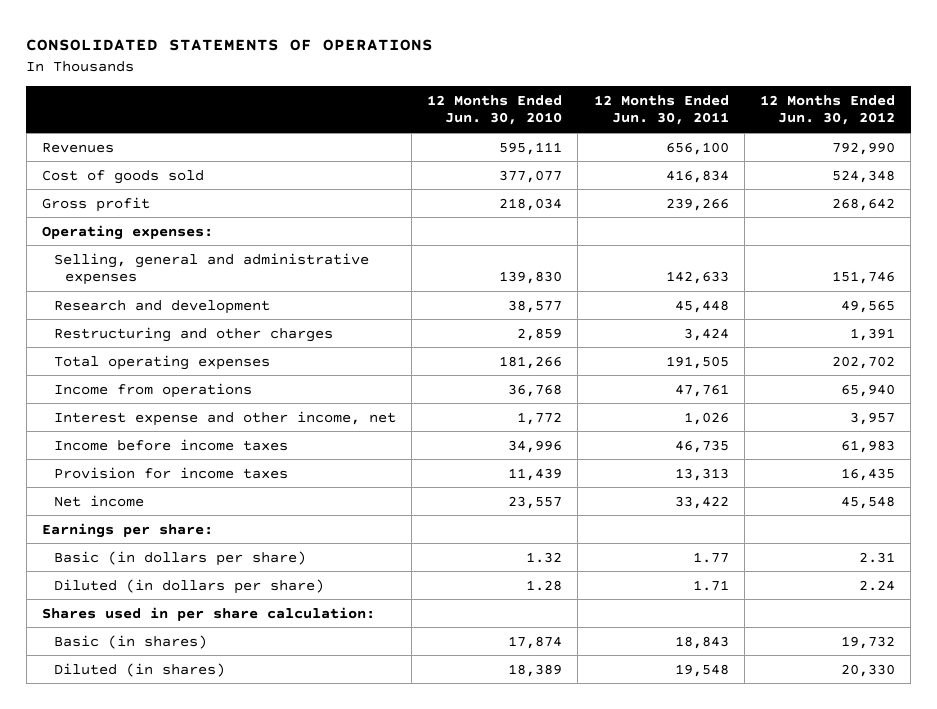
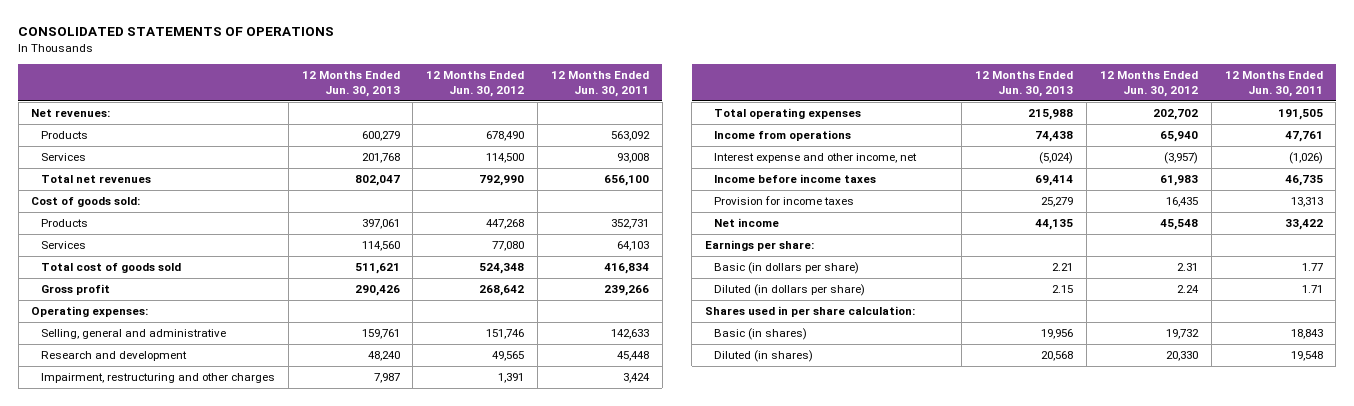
[427,94,563,126] 12 Months Ended Jun. 30, 2010 -> none
none -> [301,70,400,97] 12 Months Ended Jun. 30, 2013
none -> [31,109,111,118] Net revenues:
none -> [40,131,88,140] Products
none -> [40,153,86,162] Services
[41,142,114,153] Revenues -> [40,175,151,184] Total net revenues
none -> [31,197,141,208] Cost of goods sold:
none -> [40,219,88,228] Products
none -> [40,241,86,250] Services
[41,169,204,184] Cost of goods sold -> [40,263,181,274] Total cost of goods sold
[53,252,369,286] Selling, general and administrative expenses -> [40,329,226,340] Selling, general and administrative
[53,326,333,342] Restructuring and other charges -> [40,373,275,384] Impairment, restructuring and other charges
[683,411,729,425] 1,026 -> [1288,152,1323,165] (1,026)
[850,411,896,425] 3,957 -> [1163,152,1198,165] (3,957)

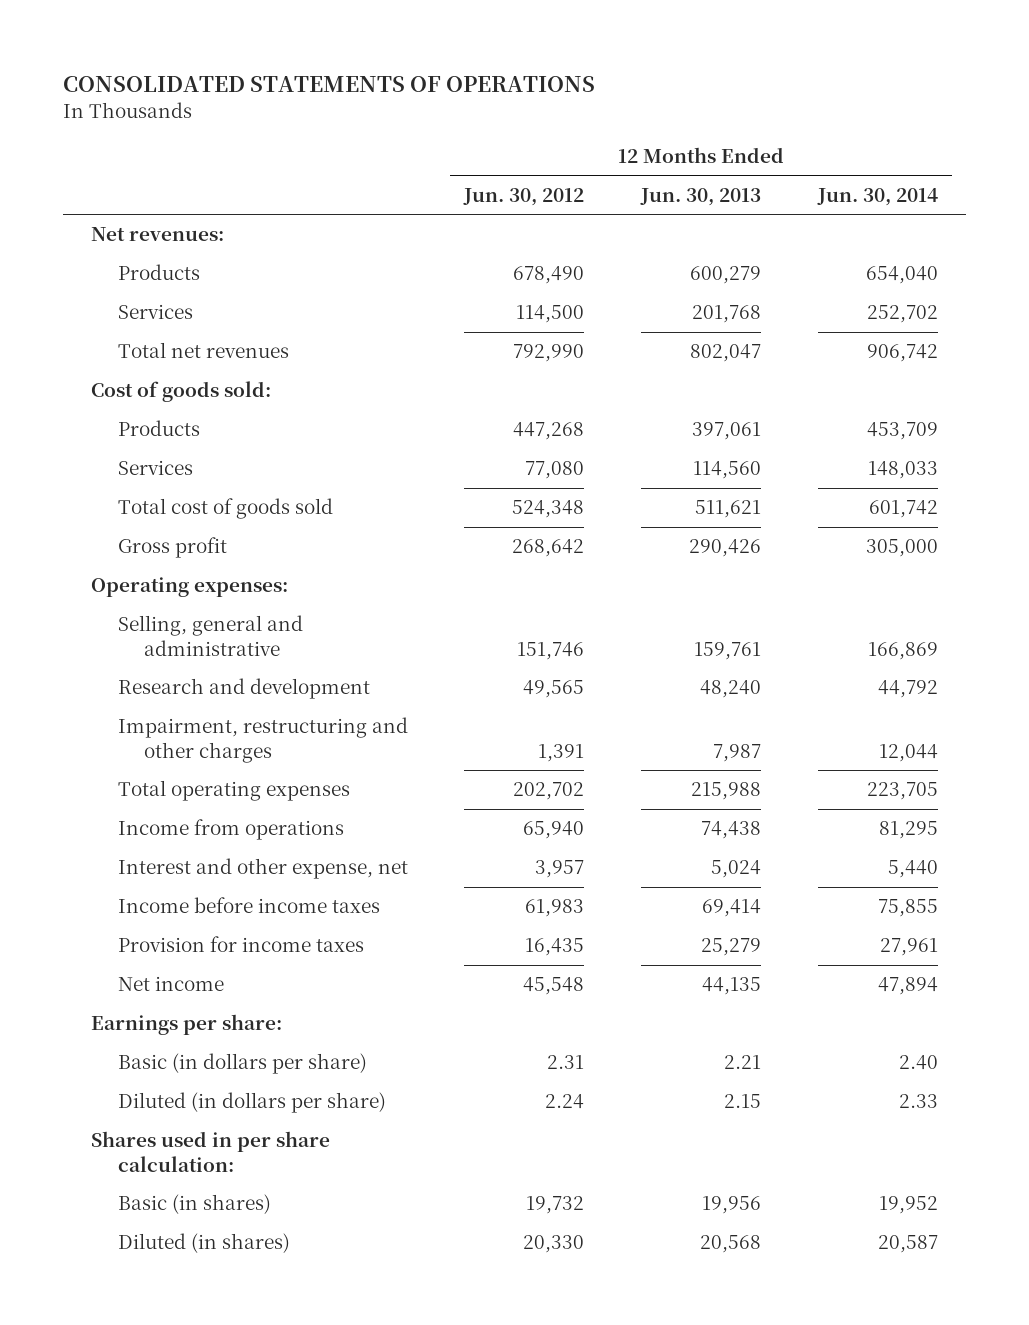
[551,70,650,97] 12 Months Ended Jun. 30, 2011 -> none
none -> [816,187,938,206] Jun. 30, 2014
[714,153,918,164] Interest expense and other income, net -> [117,858,408,880] Interest and other expense, net
[1039,152,1074,165] (5,024) -> [710,860,761,879] 5,024
[1163,152,1198,165] (3,957) -> [535,860,585,879] 3,957

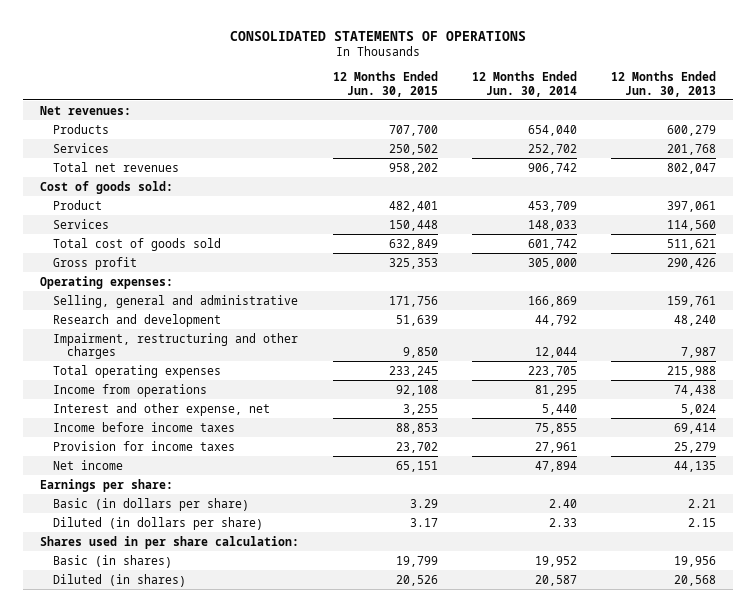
[463,187,585,206] Jun. 30, 2012 -> none
none -> [332,71,438,97] 12 Months Ended Jun. 30, 2015
[117,420,200,437] Products -> [53,199,103,210] Product

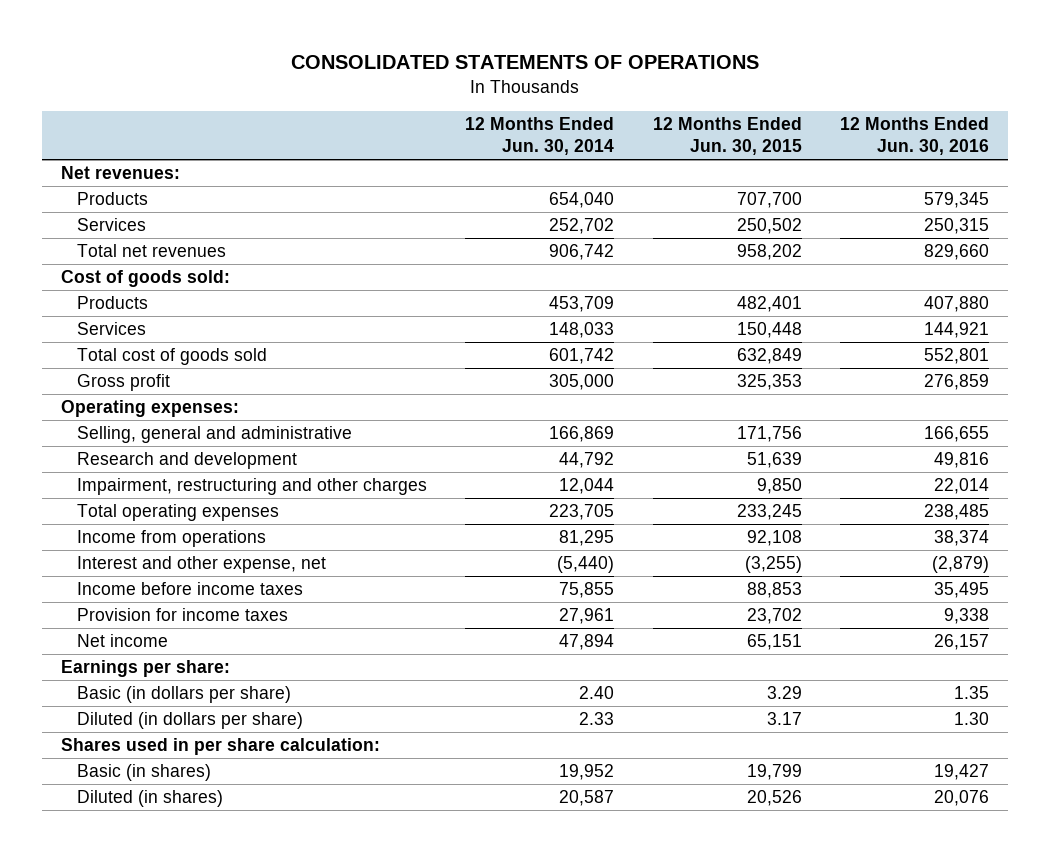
[610,71,716,97] 12 Months Ended Jun. 30, 2013 -> none
none -> [840,116,990,156] 12 Months Ended Jun. 30, 2016
[53,199,103,210] Product -> [76,296,148,310] Products
[402,403,438,415] 3,255 -> [744,556,802,574] (3,255)
[541,403,577,415] 5,440 -> [557,556,615,574] (5,440)

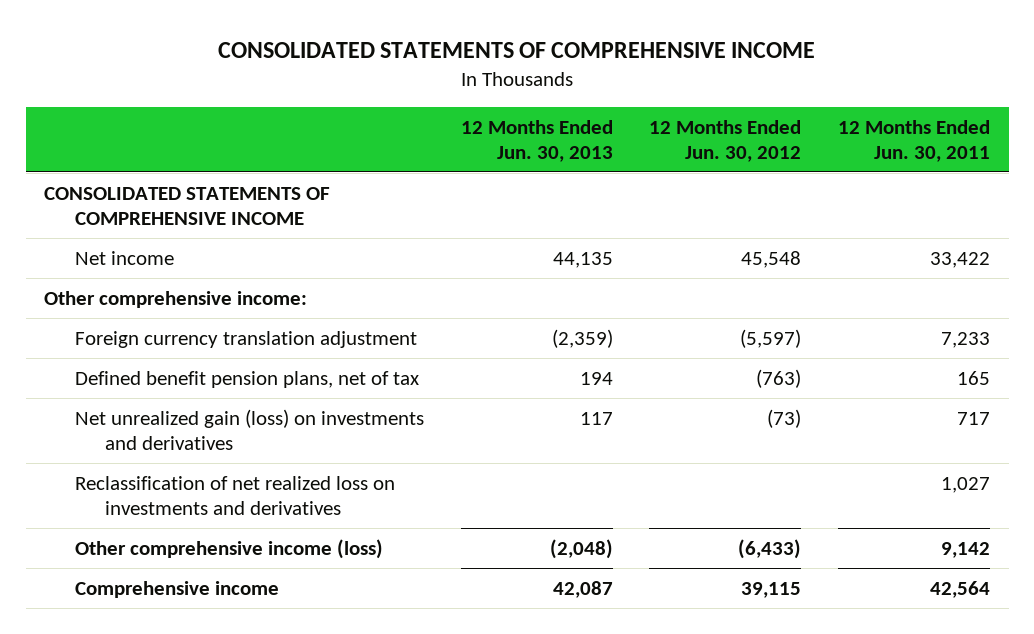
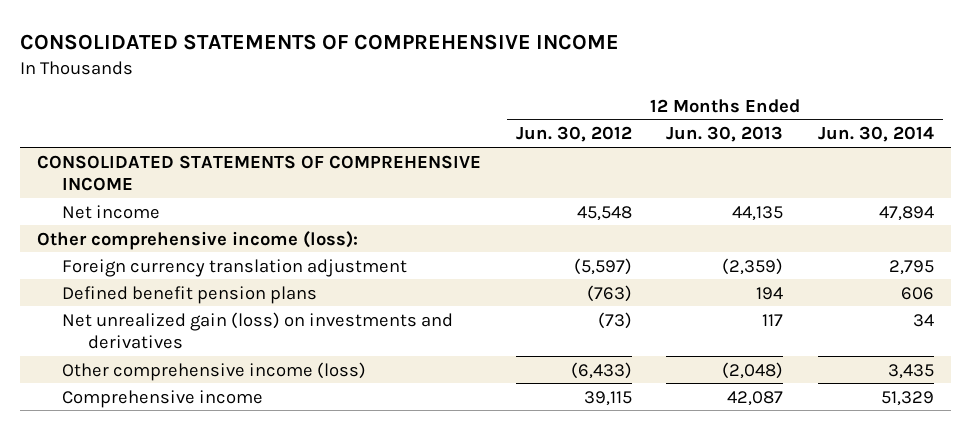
[838,119,991,162] 12 Months Ended Jun. 30, 2011 -> none
none -> [817,126,934,143] Jun. 30, 2014
[44,290,308,308] Other comprehensive income: -> [36,230,358,250] Other comprehensive income (loss):
[74,370,419,388] Defined benefit pension plans, net of tax -> [62,285,318,304] Defined benefit pension plans
[74,475,395,515] Reclassification of net realized loss on investments and derivatives -> none

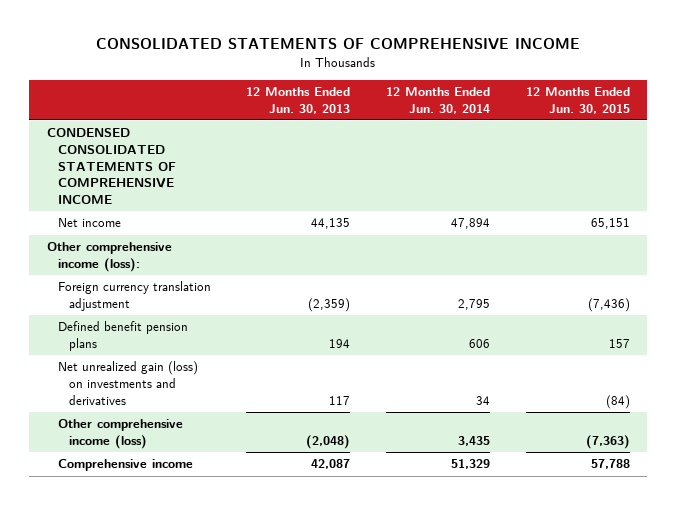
[515,126,632,143] Jun. 30, 2012 -> none
none -> [525,87,630,114] 12 Months Ended Jun. 30, 2015
[36,154,481,192] CONSOLIDATED STATEMENTS OF COMPREHENSIVE INCOME -> [46,128,176,204] CONDENSED CONSOLIDATED STATEMENTS OF COMPREHENSIVE INCOME

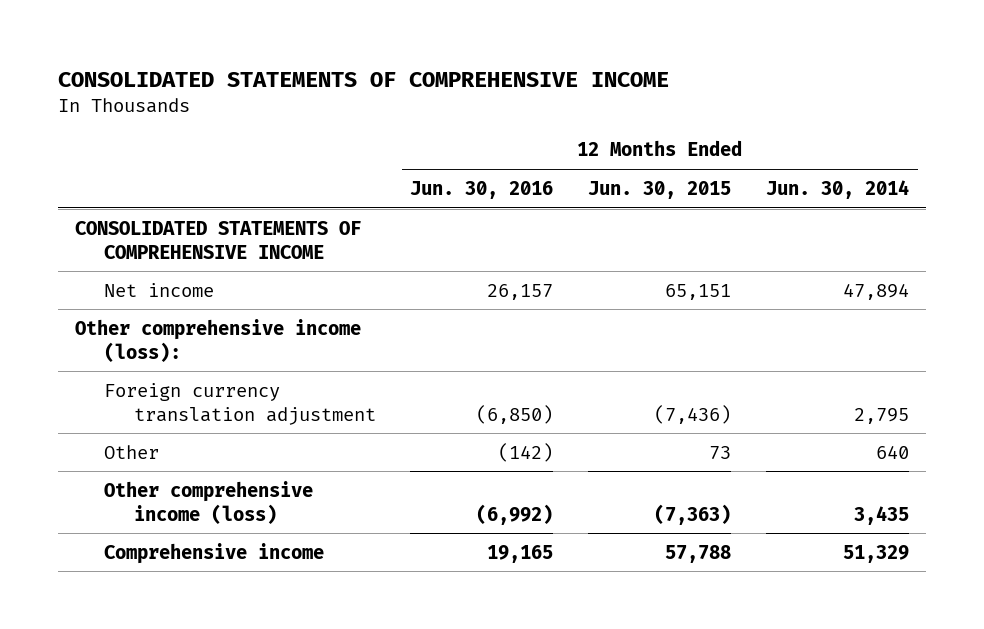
[246,87,351,114] 12 Months Ended Jun. 30, 2013 -> none
none -> [410,180,554,199] Jun. 30, 2016
[46,128,176,204] CONDENSED CONSOLIDATED STATEMENTS OF COMPREHENSIVE INCOME -> [75,220,362,259] CONSOLIDATED STATEMENTS OF COMPREHENSIVE INCOME
[57,321,188,351] Defined benefit pension plans -> none
[57,361,198,405] Net unrealized gain (loss) on investments and derivatives -> none
none -> [104,444,160,459] Other

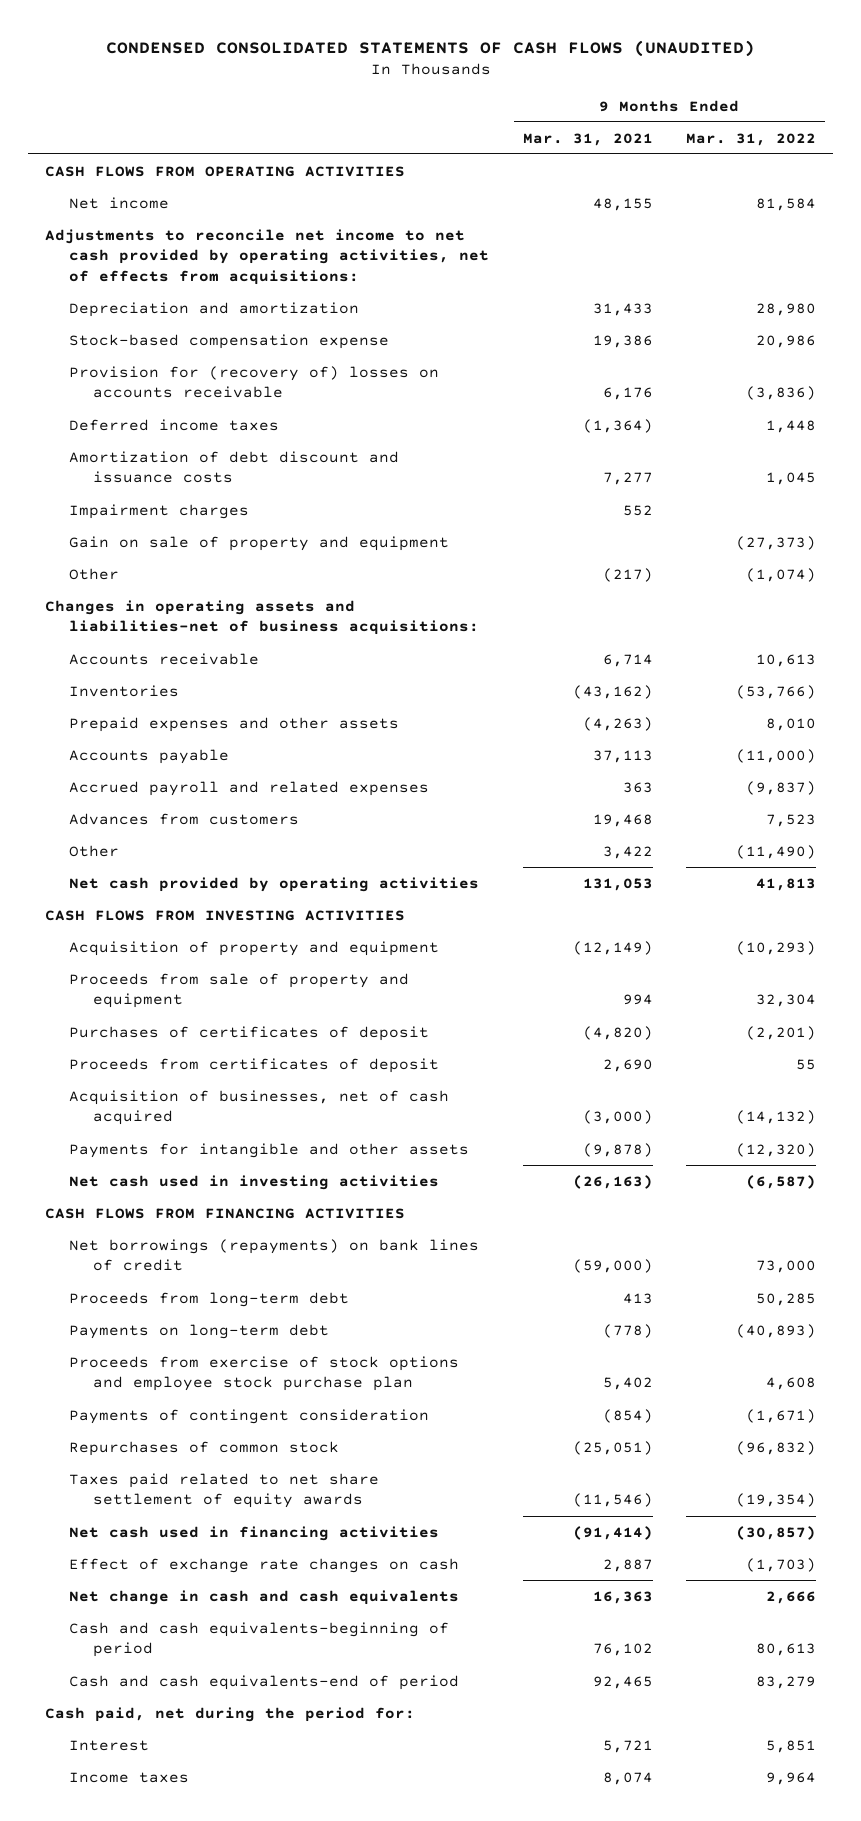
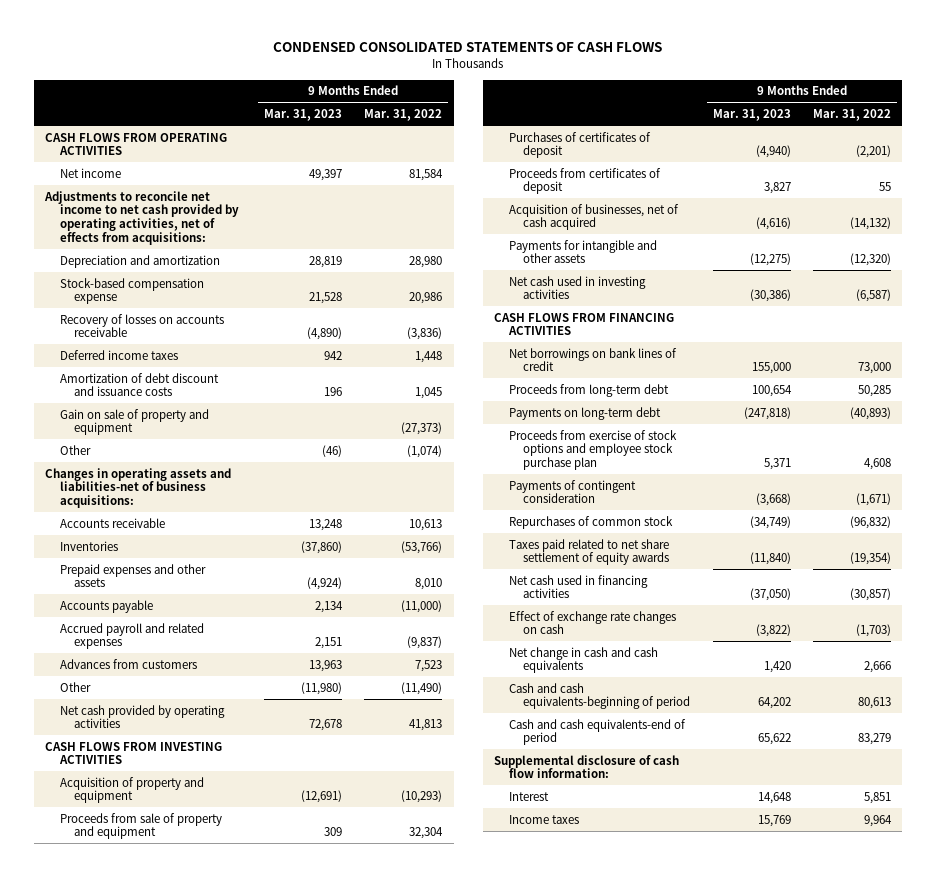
[105,39,755,57] CONDENSED CONSOLIDATED STATEMENTS OF CASH FLOWS (UNAUDITED) -> [273,42,663,53] CONDENSED CONSOLIDATED STATEMENTS OF CASH FLOWS
[522,132,653,146] Mar. 31, 2021 -> none
none -> [263,109,342,122] Mar. 31, 2023
[68,365,439,399] Provision for (recovery of) losses on accounts receivable -> [59,313,224,338] Recovery of losses on accounts receivable
[68,503,249,519] Impairment charges -> none
[68,1238,479,1272] Net borrowings (repayments) on bank lines of credit -> [508,347,677,372] Net borrowings on bank lines of credit
[44,1706,415,1722] Cash paid, net during the period for: -> none
none -> [494,754,680,779] Supplemental disclosure of cash flow information:

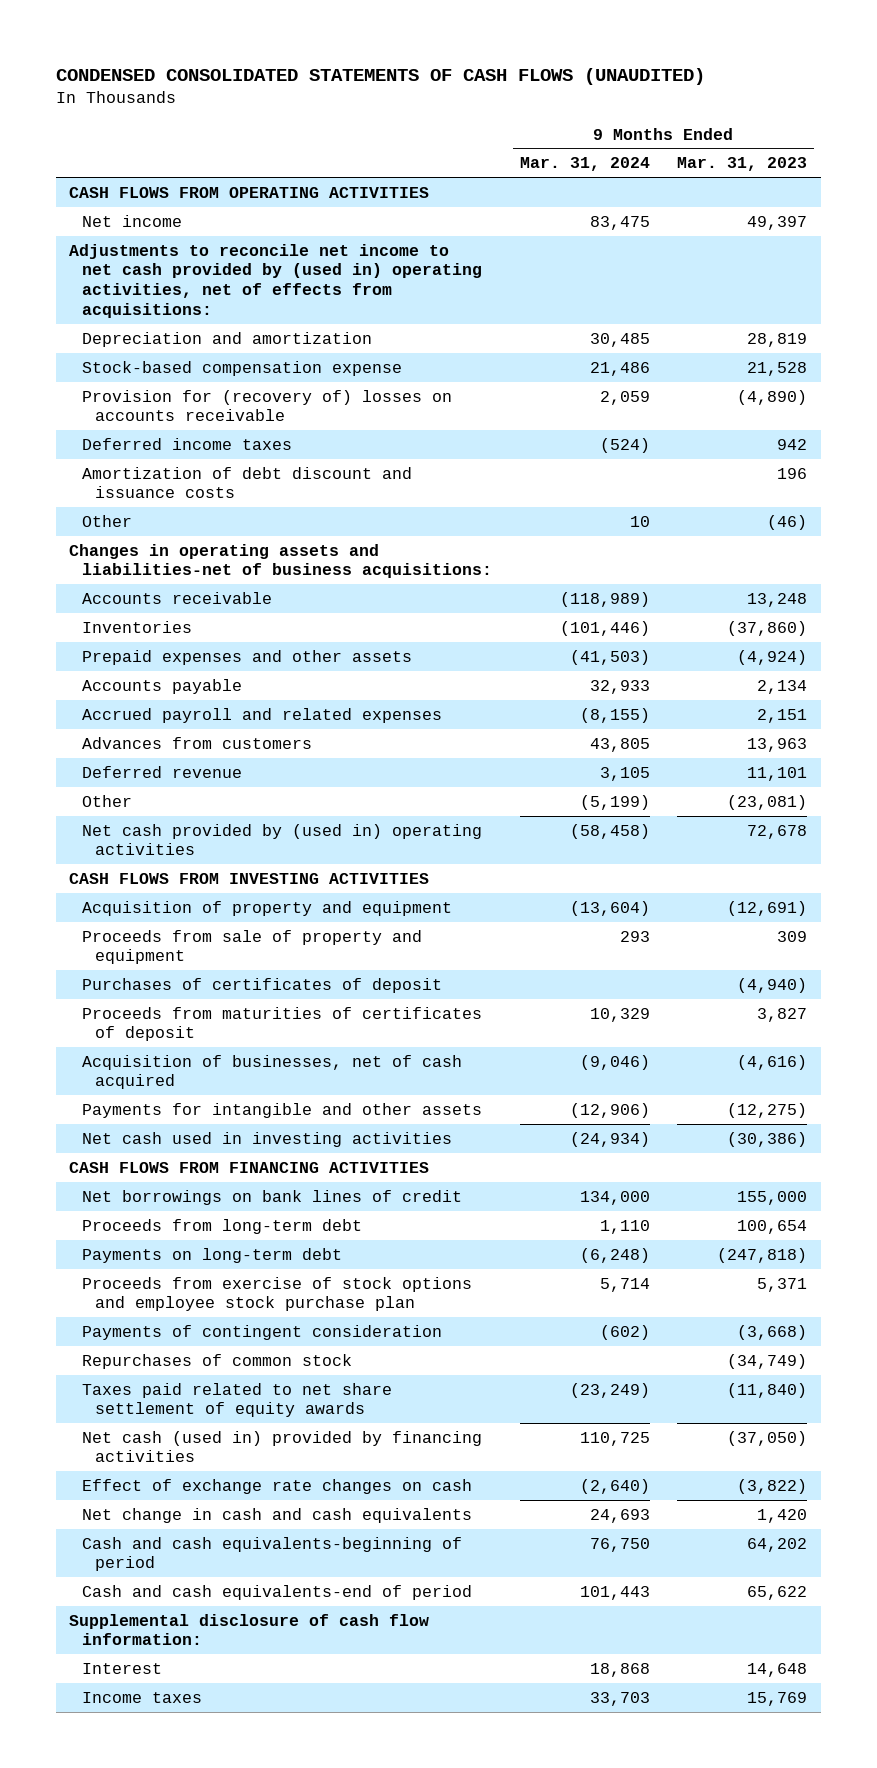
[273,42,663,53] CONDENSED CONSOLIDATED STATEMENTS OF CASH FLOWS -> [55,68,705,86] CONDENSED CONSOLIDATED STATEMENTS OF CASH FLOWS (UNAUDITED)
[364,109,443,122] Mar. 31, 2022 -> none
none -> [519,157,650,172] Mar. 31, 2024
[44,190,239,245] Adjustments to reconcile net income to net cash provided by operating activities, net of effects from acquisitions: -> [69,243,483,318] Adjustments to reconcile net income to net cash provided by (used in) operating activities, net of effects from acquisitions:
[59,313,224,338] Recovery of losses on accounts receivable -> [82,389,453,422] Provision for (recovery of) losses on accounts receivable
[59,408,209,436] Gain on sale of property and equipment -> none
none -> [82,765,243,778] Deferred revenue
[300,681,342,695] (11,980) -> [727,794,808,810] (23,081)
[59,704,225,729] Net cash provided by operating activities -> [82,823,483,856] Net cash provided by (used in) operating activities
[508,167,661,195] Proceeds from certificates of deposit -> [82,1006,483,1042] Proceeds from maturities of certificates of deposit
[508,574,648,599] Net cash used in financing activities -> [82,1430,483,1463] Net cash (used in) provided by financing activities

